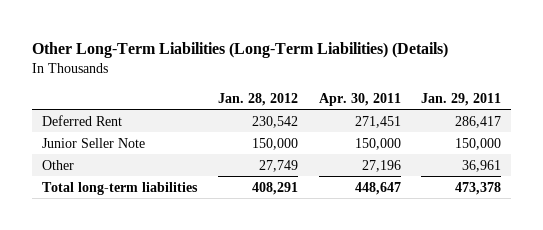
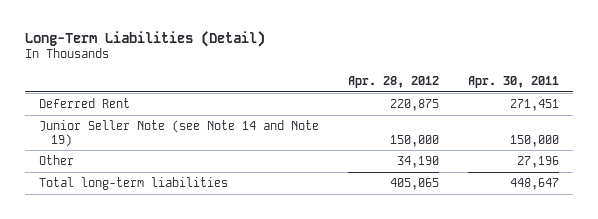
[32,41,449,58] Other Long-Term Liabilities (Long-Term Liabilities) (Details) -> [24,30,265,47] Long-Term Liabilities (Detail)
[217,92,298,106] Jan. 28, 2012 -> none
[421,92,502,106] Jan. 29, 2011 -> none
none -> [347,75,439,88] Apr. 28, 2012
[42,137,146,148] Junior Seller Note -> [39,119,320,147] Junior Seller Note (see Note 14 and Note 19)

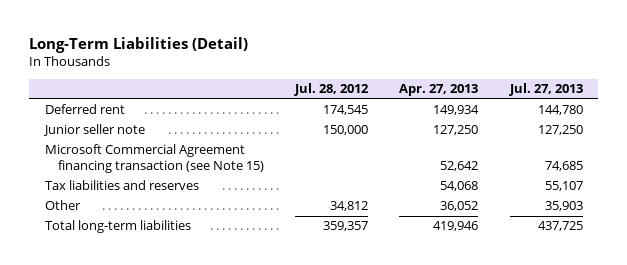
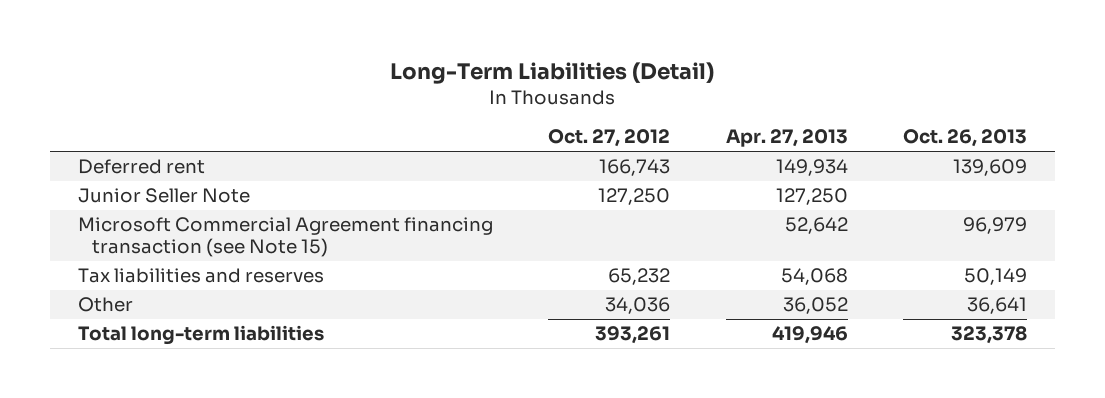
[294,83,370,97] Jul. 28, 2012 -> none
[508,83,583,97] Jul. 27, 2013 -> none
none -> [548,129,671,148] Oct. 27, 2012
none -> [902,129,1027,148] Oct. 26, 2013
[42,124,145,137] Junior seller note -> [77,188,250,204] Junior Seller Note

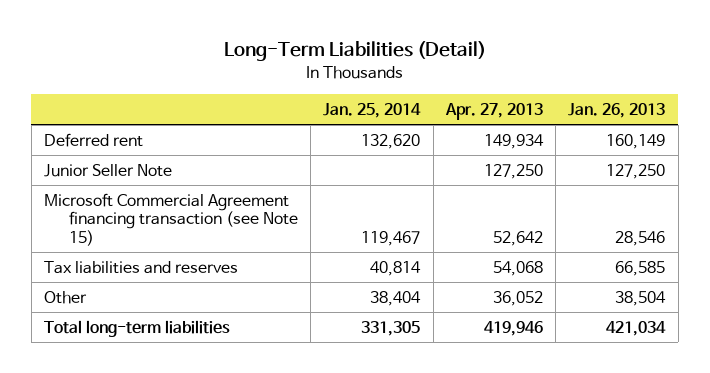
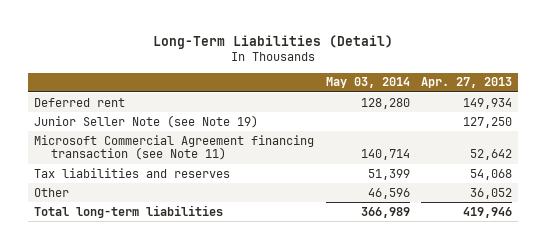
[323,102,422,118] Jan. 25, 2014 -> none
[568,102,666,118] Jan. 26, 2013 -> none
none -> [325,77,410,89] May 03, 2014
[44,163,173,177] Junior Seller Note -> [34,114,259,128] Junior Seller Note (see Note 19)
[44,192,298,246] Microsoft Commercial Agreement financing transaction (see Note 15) -> [34,134,315,161] Microsoft Commercial Agreement financing transaction (see Note 11)

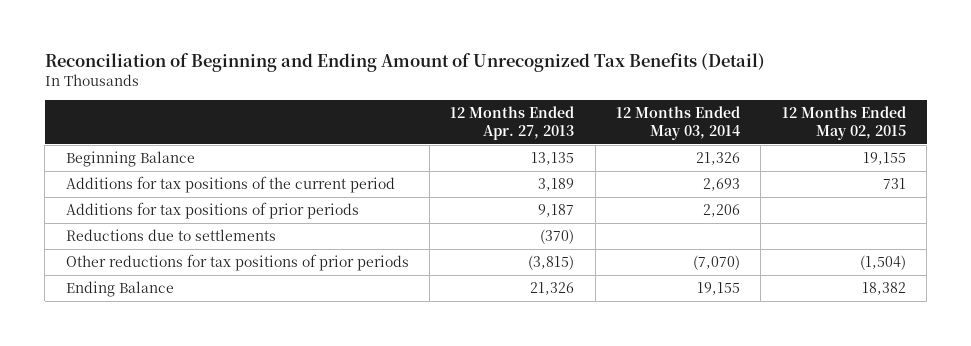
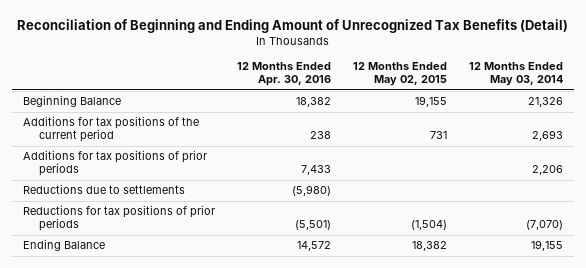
[450,106,575,140] 12 Months Ended Apr. 27, 2013 -> none
none -> [237,62,332,87] 12 Months Ended Apr. 30, 2016
[65,254,409,272] Other reductions for tax positions of prior periods -> [23,205,216,232] Reductions for tax positions of prior periods

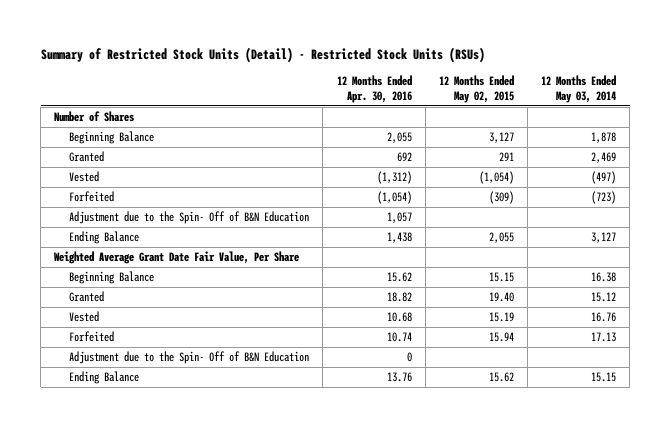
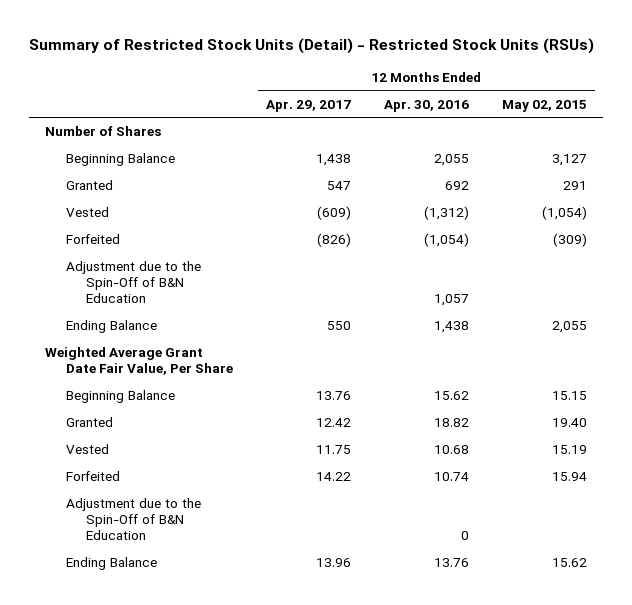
[540,74,616,103] 12 Months Ended May 03, 2014 -> none
none -> [265,99,351,112] Apr. 29, 2017
[69,211,310,225] Adjustment due to the Spin- Off of B&N Education -> [65,261,201,304] Adjustment due to the Spin-Off of B&N Education
[69,351,310,365] Adjustment due to the Spin- Off of B&N Education -> [65,498,201,541] Adjustment due to the Spin-Off of B&N Education

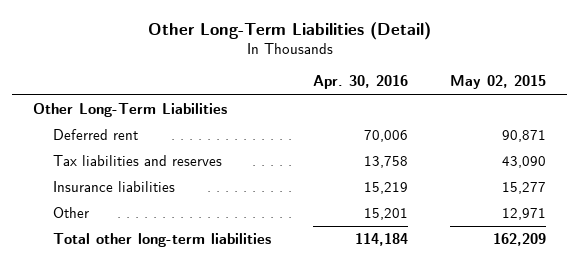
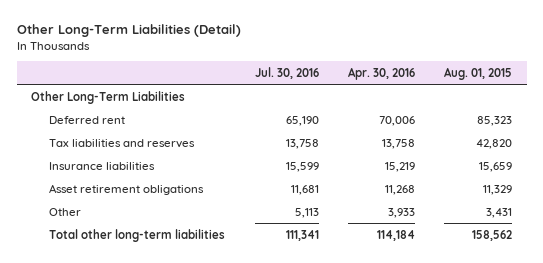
[449,75,546,90] May 02, 2015 -> none
none -> [254,66,319,79] Jul. 30, 2016
none -> [444,66,513,80] Aug. 01, 2015
none -> [49,183,205,195] Asset retirement obligations
[363,208,408,221] 15,201 -> [387,207,415,218] 3,933

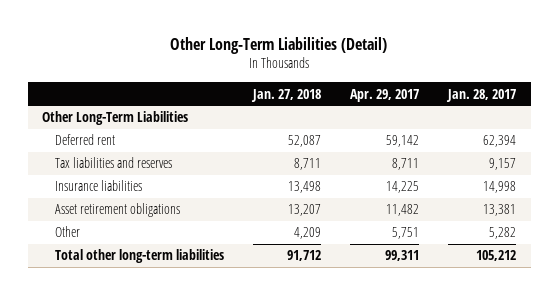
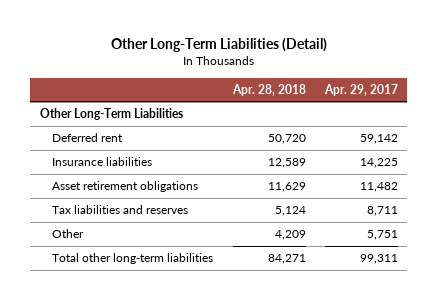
[251,88,322,102] Jan. 27, 2018 -> none
[446,88,517,102] Jan. 28, 2017 -> none
none -> [231,83,306,96] Apr. 28, 2018
[55,157,173,169] Tax liabilities and reserves -> [52,205,189,215] Tax liabilities and reserves

